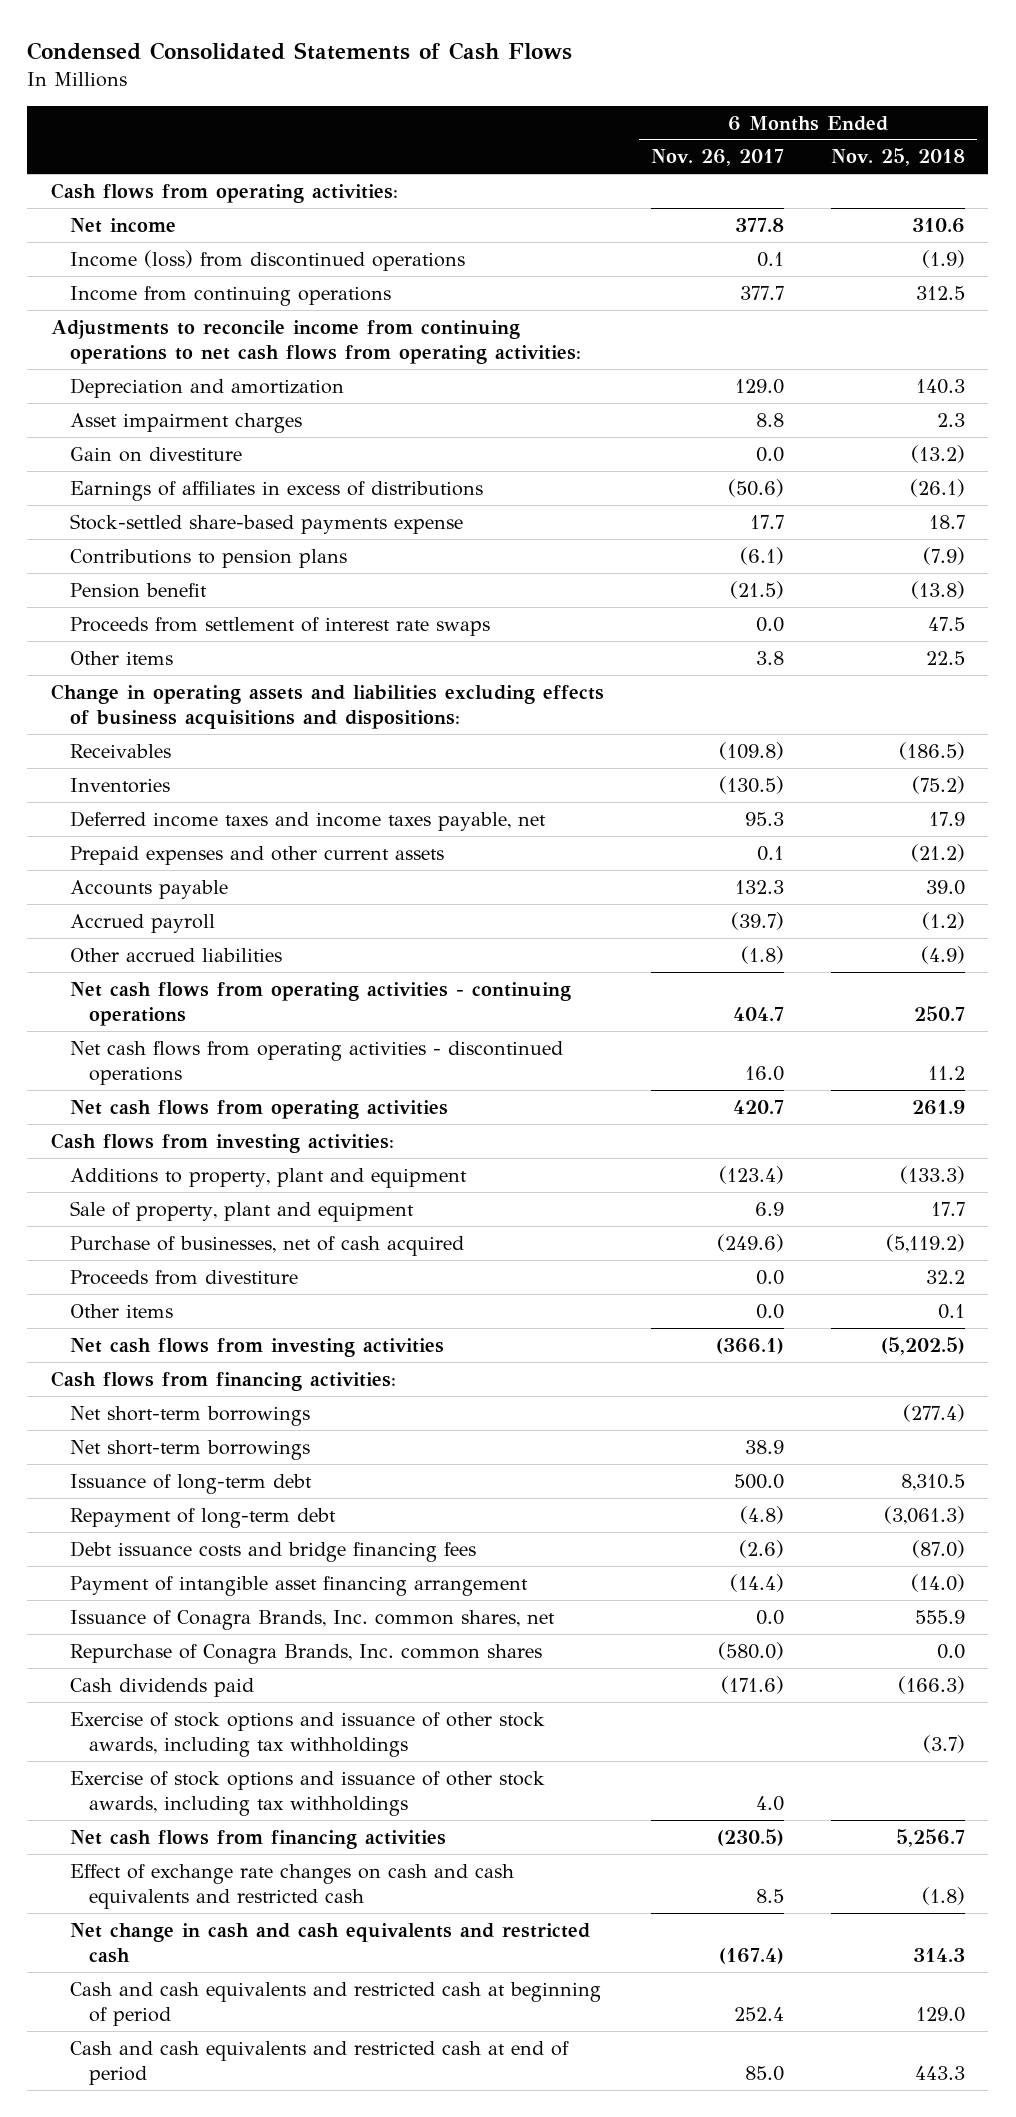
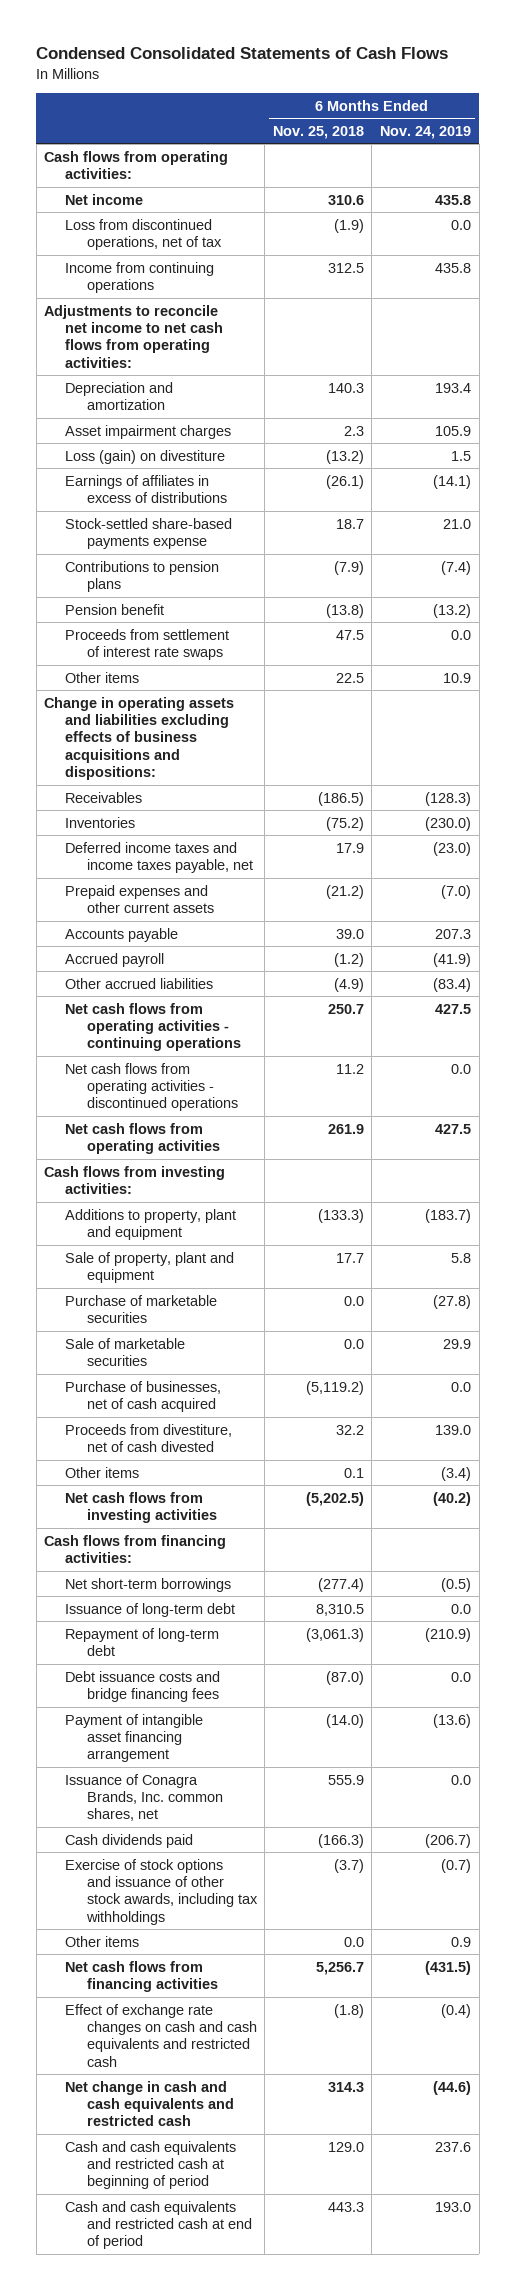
[650,149,784,167] Nov. 26, 2017 -> none
none -> [380,125,472,139] Nov. 24, 2019
[69,249,465,271] Income (loss) from discontinued operations -> [65,218,222,251] Loss from discontinued operations, net of tax
[50,319,581,365] Adjustments to reconcile income from continuing operations to net cash flows from operating activities: -> [44,304,224,368] Adjustments to reconcile net income to net cash flows from operating activities:
[69,446,242,462] Gain on divestiture -> [65,449,226,464] Loss (gain) on divestiture
none -> [65,1294,218,1324] Purchase of marketable securities
none -> [65,1337,186,1367] Sale of marketable securities
[69,1269,298,1285] Proceeds from divestiture -> [65,1423,233,1453] Proceeds from divestiture, net of cash divested
[69,1439,310,1460] Net short-term borrowings -> none
[69,1643,542,1664] Repurchase of Conagra Brands, Inc. common shares -> none
[69,1770,545,1817] Exercise of stock options and issuance of other stock awards, including tax withholdings -> none
none -> [65,1935,140,1947] Other items

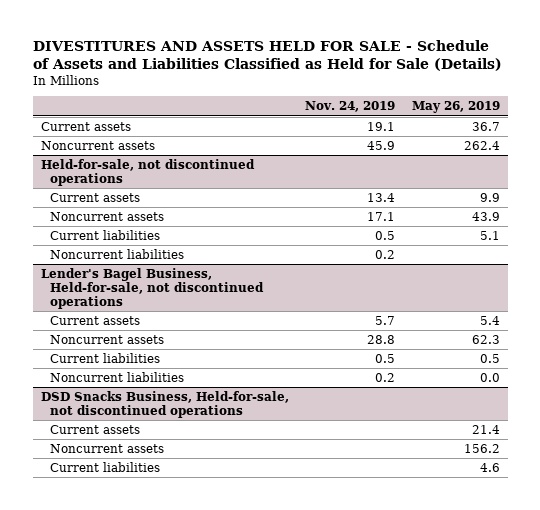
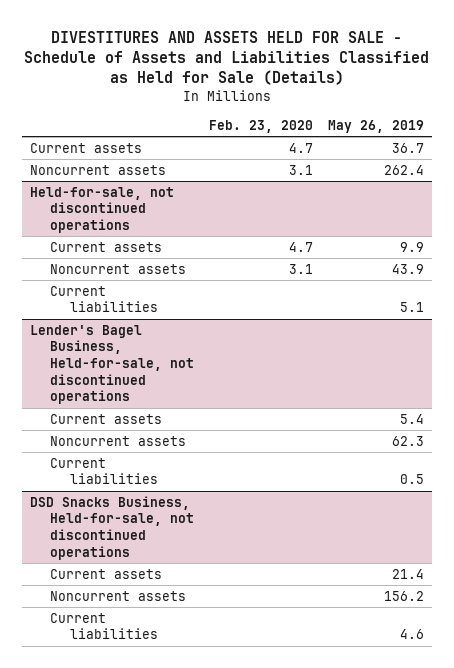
[305,101,396,113] Nov. 24, 2019 -> none
none -> [209,120,314,134] Feb. 23, 2020
[50,248,185,259] Noncurrent liabilities -> none
[50,371,185,382] Noncurrent liabilities -> none

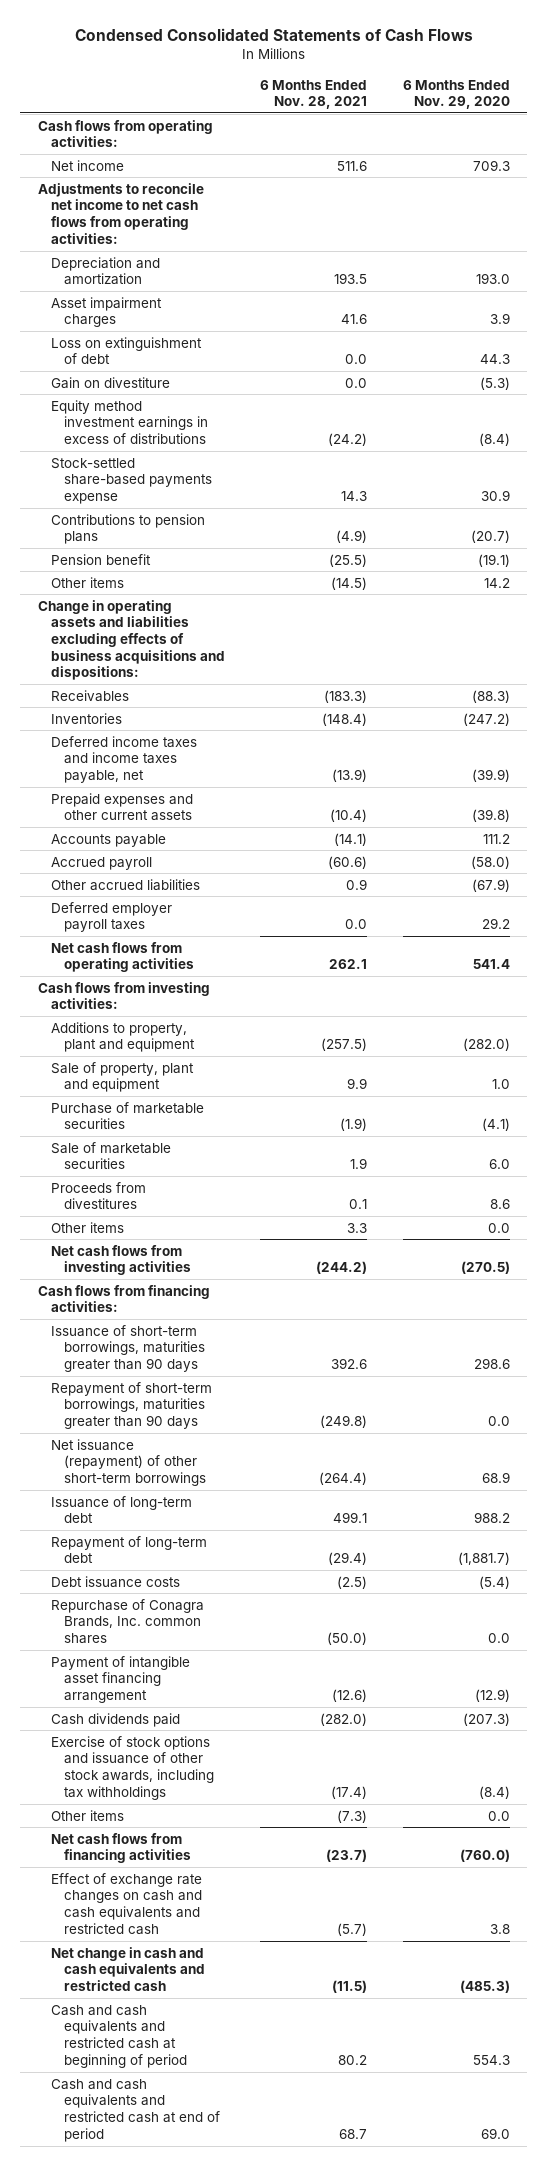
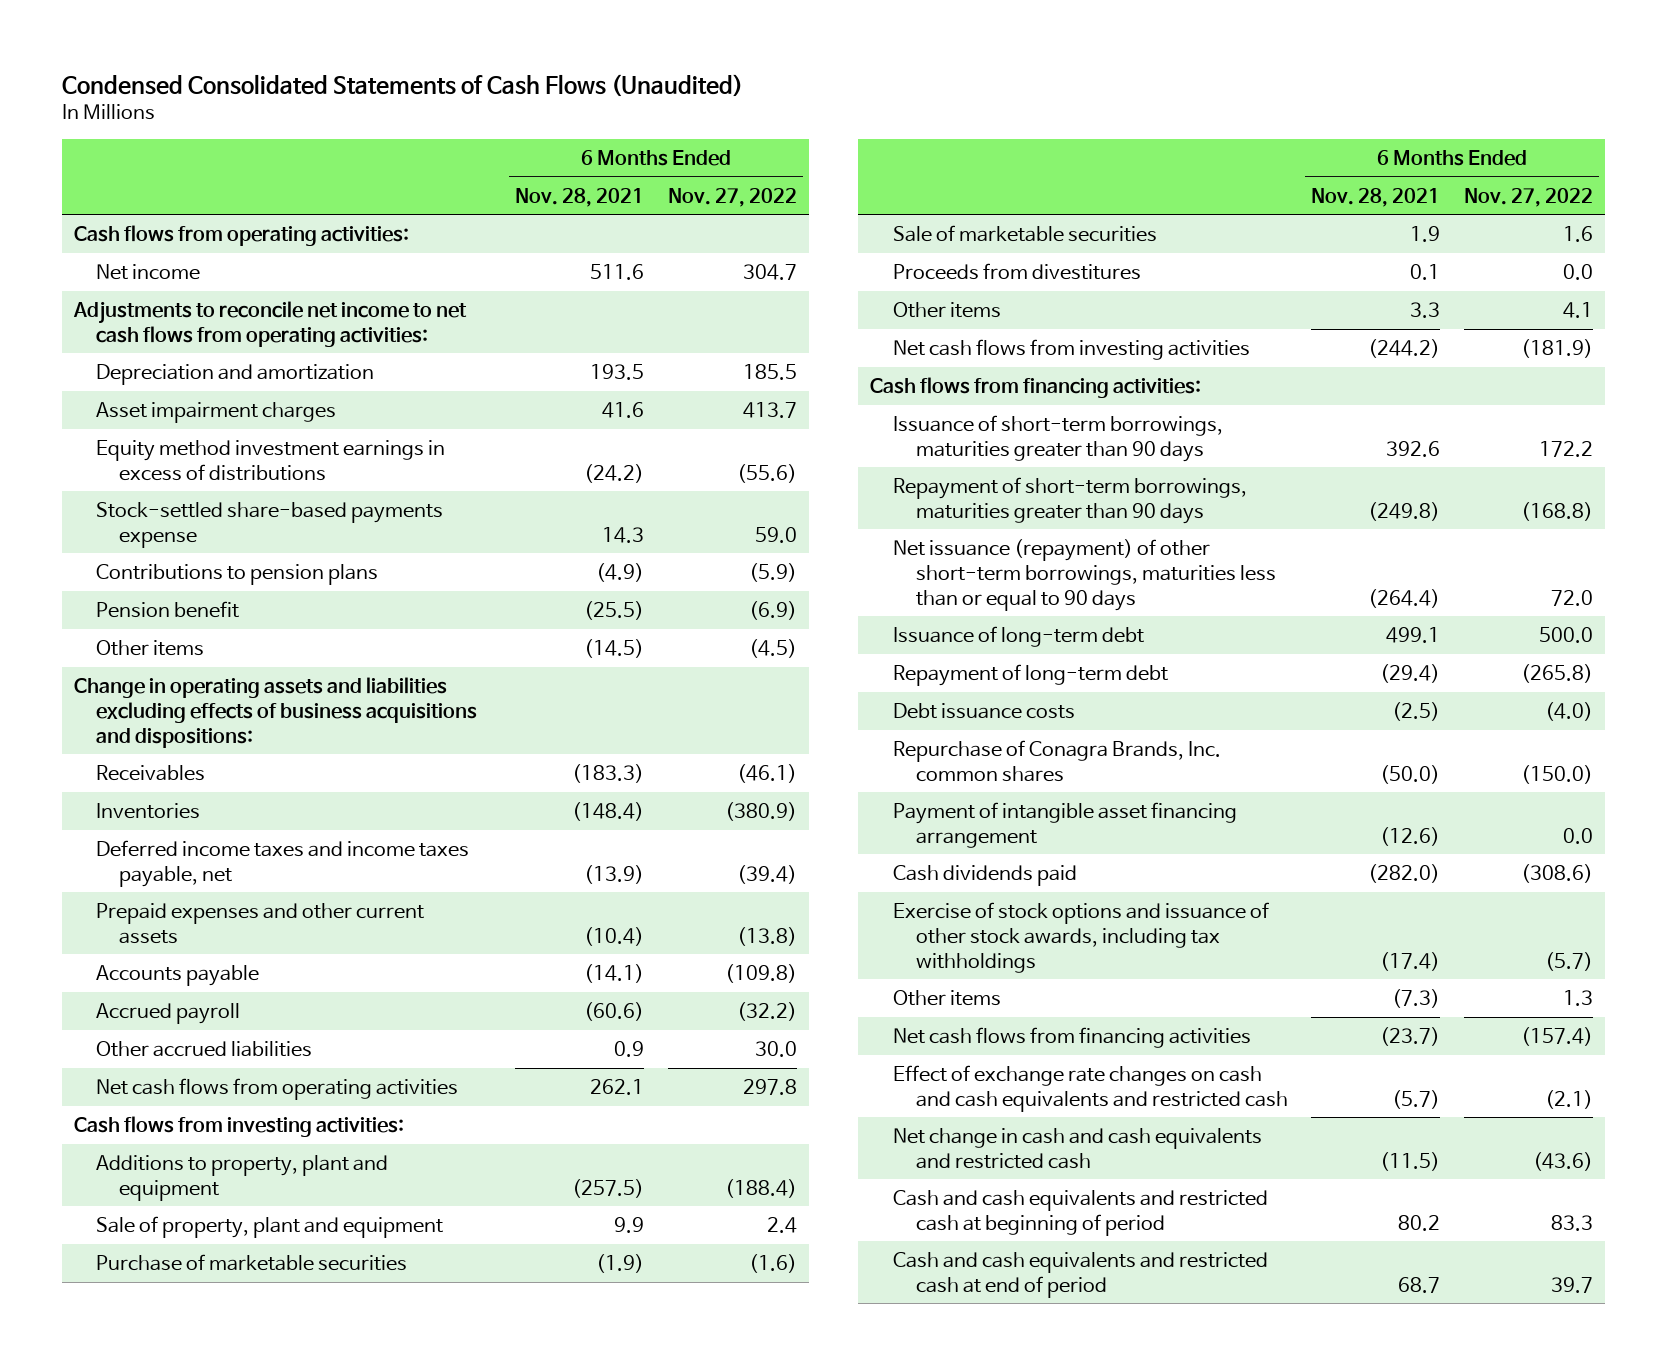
[74,27,473,41] Condensed Consolidated Statements of Cash Flows -> [61,73,743,97] Condensed Consolidated Statements of Cash Flows (Unaudited)
[402,79,510,110] 6 Months Ended Nov. 29, 2020 -> none
none -> [667,187,797,207] Nov. 27, 2022
[50,336,202,365] Loss on extinguishment of debt -> none
[50,376,170,389] Gain on divestiture -> none
[50,901,172,933] Deferred employer payroll taxes -> none
[50,1438,206,1487] Net issuance (repayment) of other short-term borrowings -> [892,538,1276,611] Net issuance (repayment) of other short-term borrowings, maturities less than or equal to 90 days

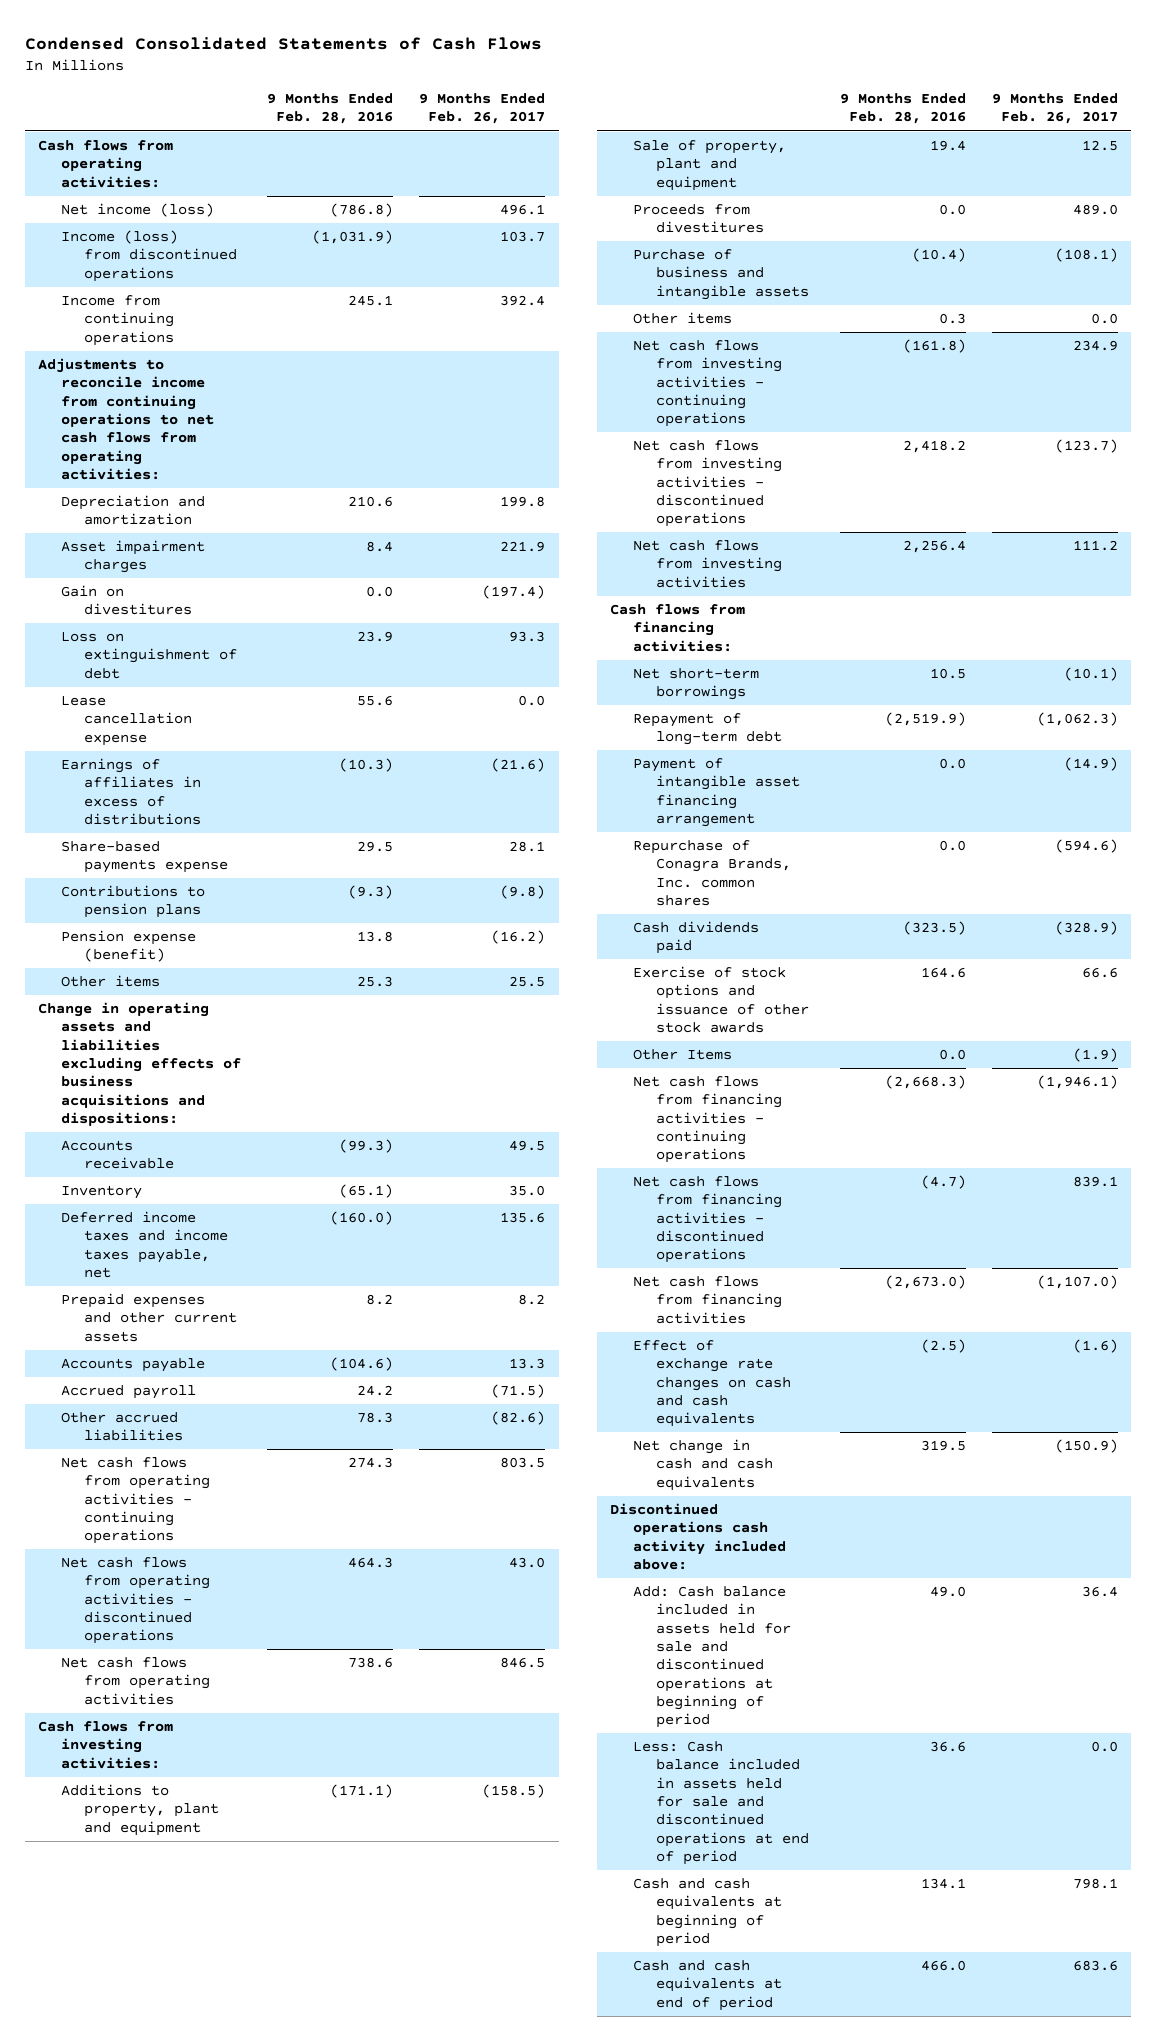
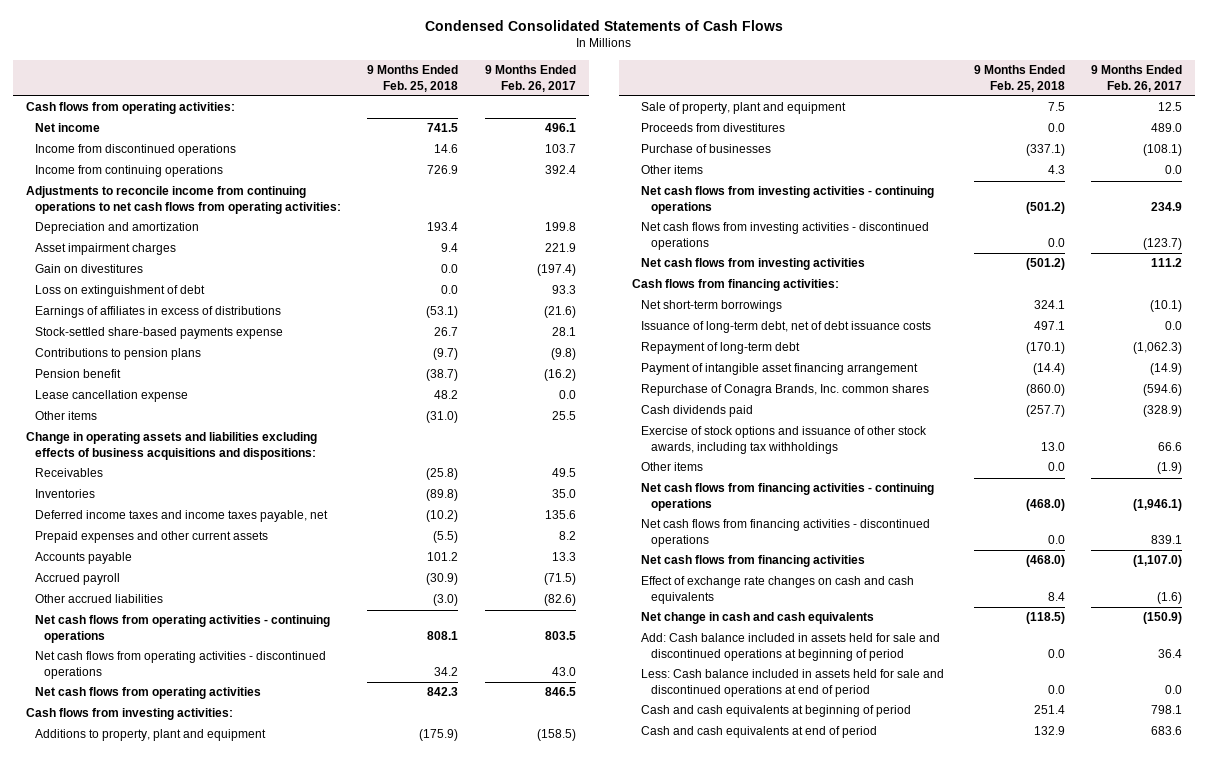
[267,93,394,125] 9 Months Ended Feb. 28, 2016 -> none
none -> [367,65,459,92] 9 Months Ended Feb. 25, 2018
[60,203,214,218] Net income (loss) -> [34,123,100,133] Net income
[60,230,237,282] Income (loss) from discontinued operations -> [34,144,236,157] Income from discontinued operations
[60,841,228,874] Share-based payments expense -> [34,327,283,340] Stock-settled share-based payments expense
[60,930,196,963] Pension expense (benefit) -> [34,369,121,379] Pension benefit
[60,695,192,746] Lease cancellation expense -> [34,390,188,403] Lease cancellation expense
[60,1140,174,1170] Accounts receivable -> [34,468,103,478] Receivables
[60,1185,142,1200] Inventory -> [34,489,95,499] Inventories
[633,249,810,300] Purchase of business and intangible assets -> [641,144,772,154] Purchase of businesses
none -> [641,321,932,334] Issuance of long-term debt, net of debt issuance costs
[633,966,810,1034] Exercise of stock options and issuance of other stock awards -> [641,426,928,455] Exercise of stock options and issuance of other stock awards, including tax withholdings
[633,1049,733,1061] Other Items -> [641,462,704,472] Other items
[610,1503,787,1571] Discontinued operations cash activity included above: -> none

